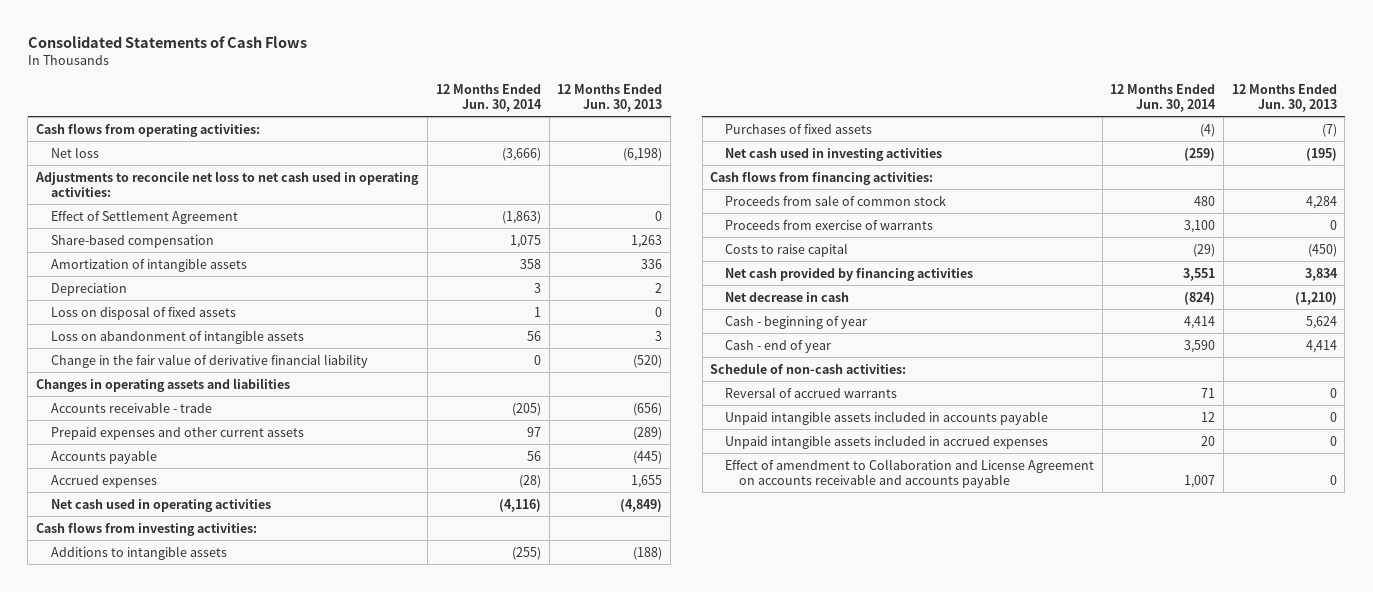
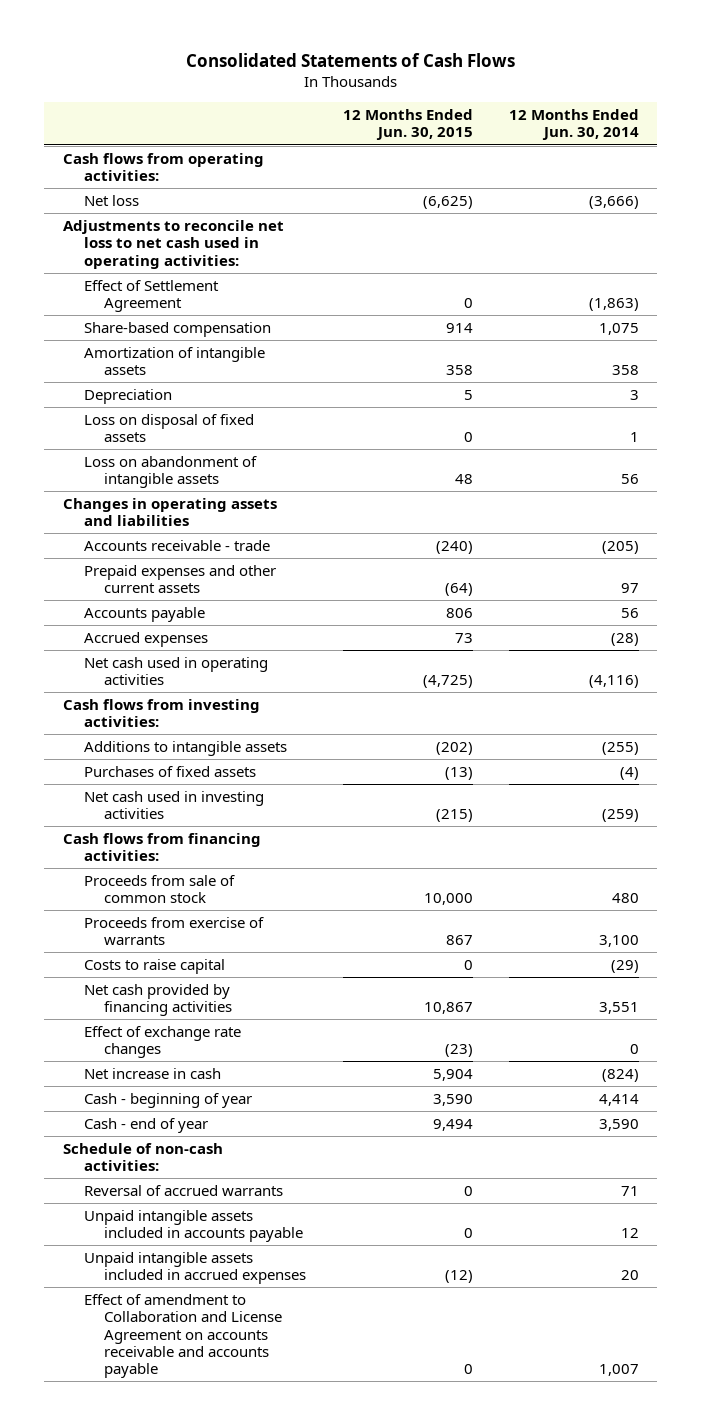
[557,83,663,113] 12 Months Ended Jun. 30, 2013 -> none
none -> [342,109,473,141] 12 Months Ended Jun. 30, 2015
[50,353,368,368] Change in the fair value of derivative financial liability -> none
none -> [83,1025,241,1059] Effect of exchange rate changes
[724,291,849,302] Net decrease in cash -> [83,1067,221,1079] Net increase in cash

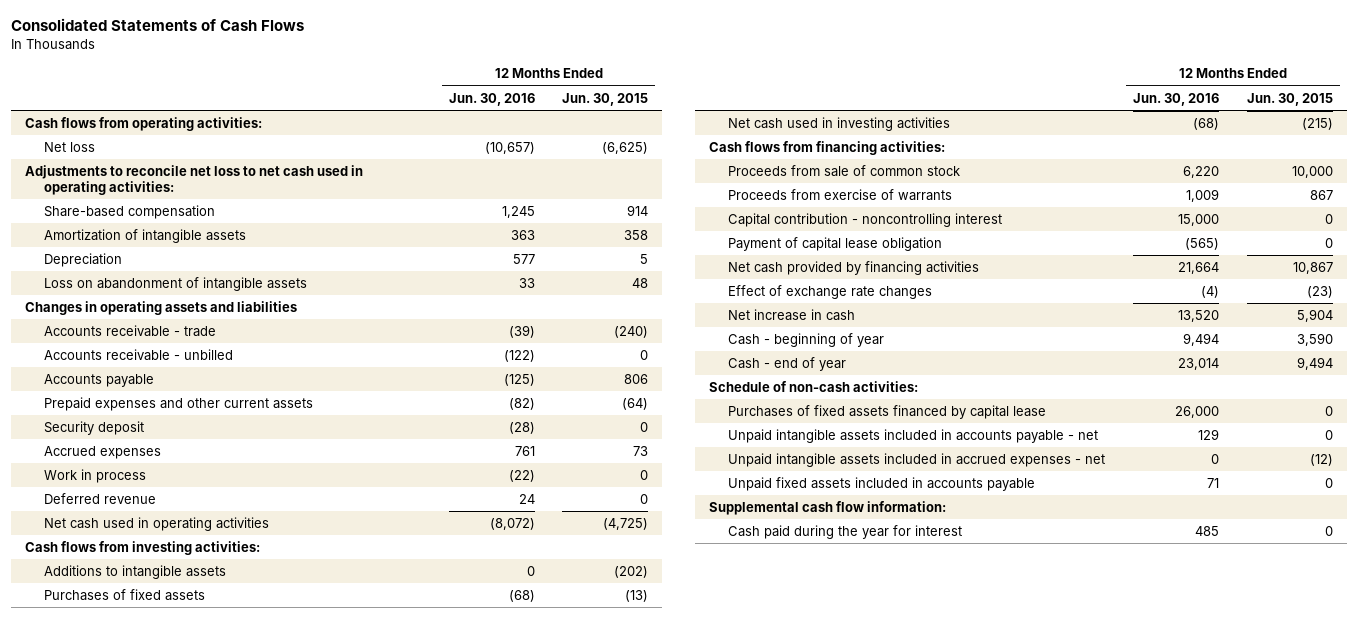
[509,109,640,141] 12 Months Ended Jun. 30, 2014 -> none
none -> [448,92,535,106] Jun. 30, 2016
[83,279,219,313] Effect of Settlement Agreement -> none
[83,413,254,443] Loss on disposal of fixed assets -> none
none -> [43,348,233,361] Accounts receivable - unbilled
[83,564,276,594] Prepaid expenses and other current assets -> [43,396,313,411] Prepaid expenses and other current assets
none -> [43,420,144,435] Security deposit
none -> [43,468,146,483] Work in process
none -> [43,492,156,504] Deferred revenue
[83,958,225,974] Costs to raise capital -> none
none -> [727,212,1002,227] Capital contribution - noncontrolling interest
none -> [727,236,942,251] Payment of capital lease obligation
[83,1184,283,1196] Reversal of accrued warrants -> none
[83,1293,283,1379] Effect of amendment to Collaboration and License Agreement on accounts receivable and accounts payable -> none
none -> [727,404,1046,419] Purchases of fixed assets financed by capital lease
[83,1209,304,1243] Unpaid intangible assets included in accounts payable -> [727,428,1098,443] Unpaid intangible assets included in accounts payable - net
[83,1251,307,1285] Unpaid intangible assets included in accrued expenses -> [727,452,1105,467] Unpaid intangible assets included in accrued expenses - net
none -> [727,476,1035,491] Unpaid fixed assets included in accounts payable
none -> [708,500,946,515] Supplemental cash flow information:
none -> [727,524,962,539] Cash paid during the year for interest

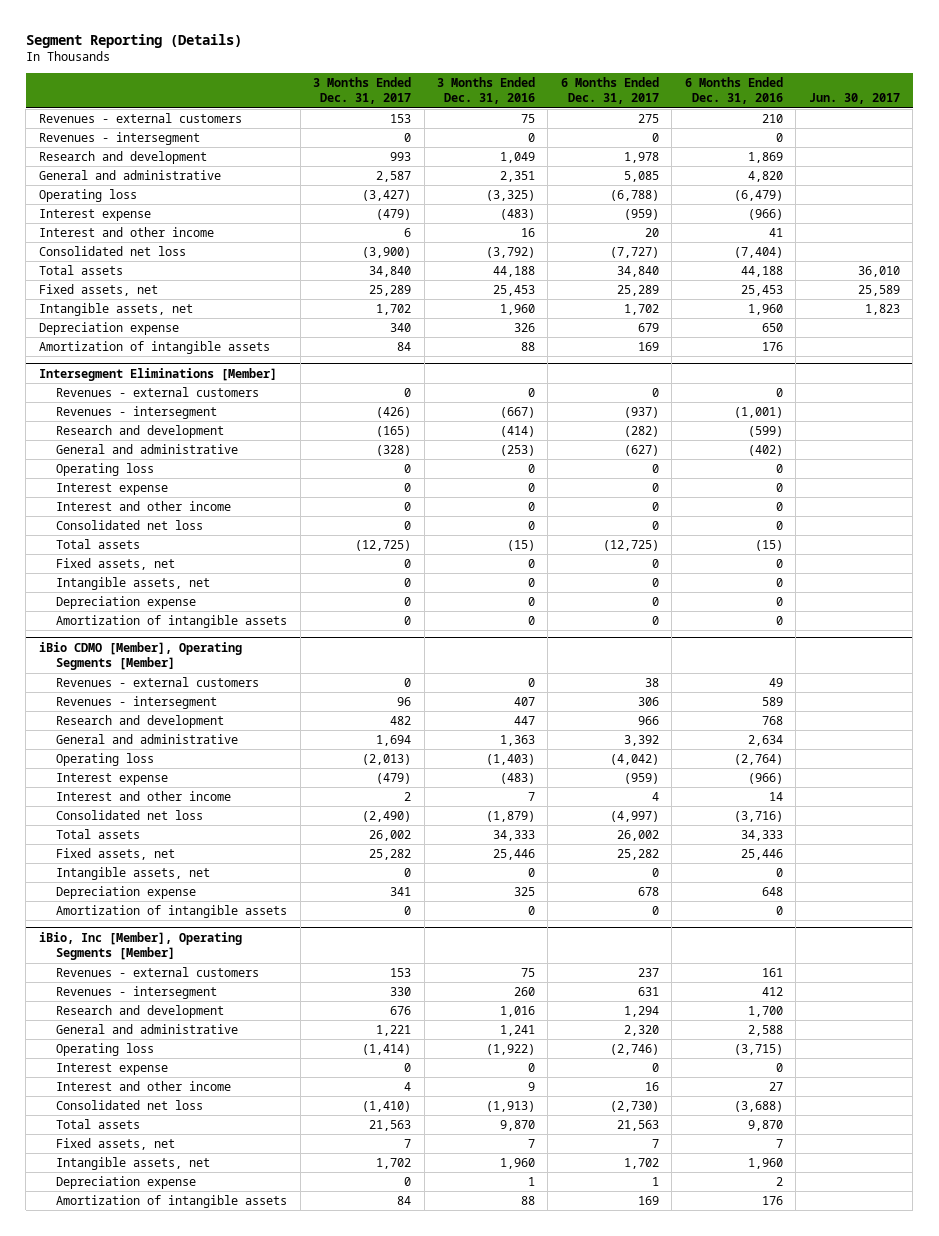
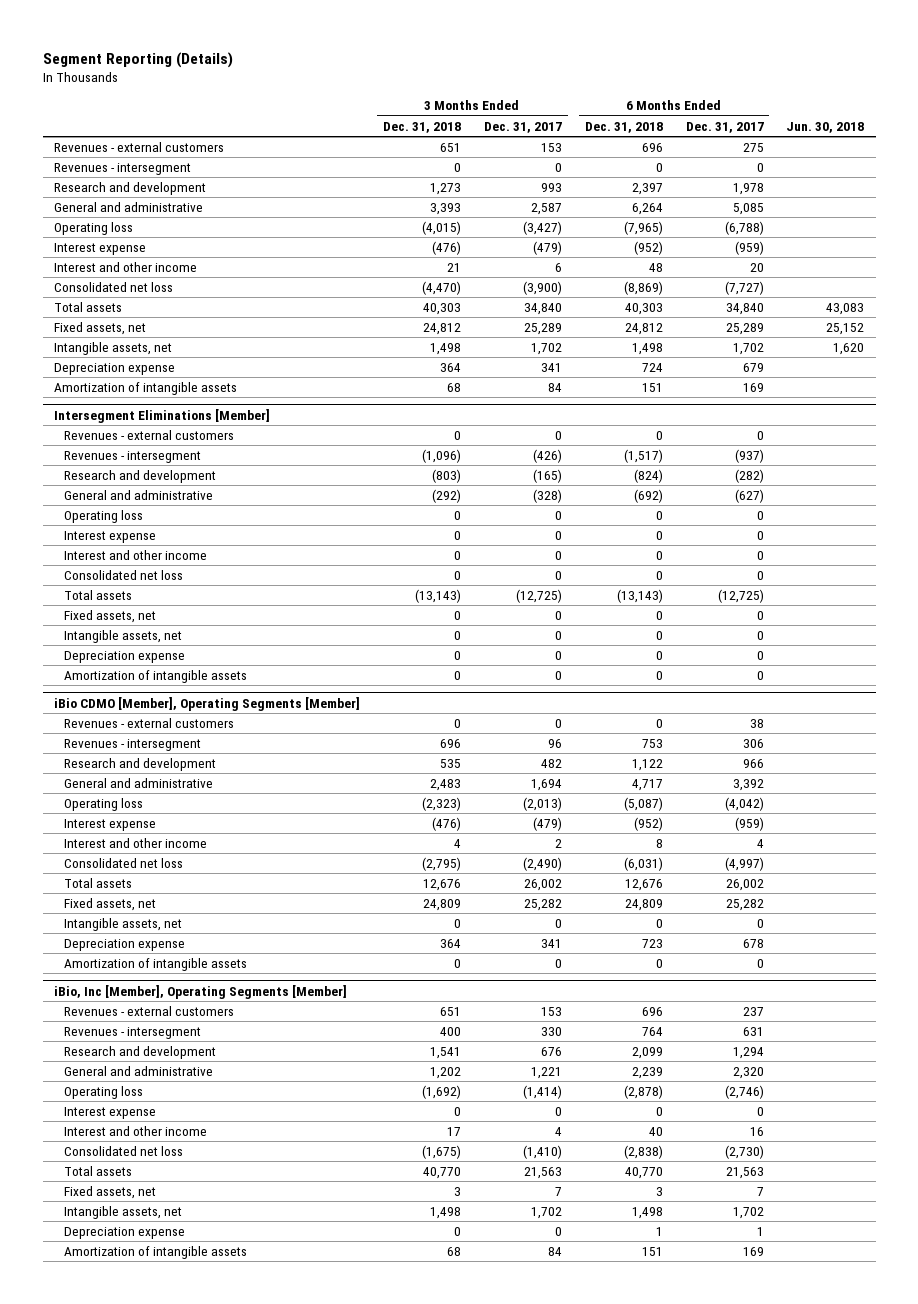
[437,76,536,105] 3 Months Ended Dec. 31, 2016 -> none
[684,76,783,105] 6 Months Ended Dec. 31, 2016 -> none
[808,93,900,105] Jun. 30, 2017 -> none
none -> [382,121,461,133] Dec. 31, 2018
none -> [584,121,663,133] Dec. 31, 2018
none -> [786,121,865,133] Jun. 30, 2018
[390,323,412,333] 340 -> [540,362,562,372] 341

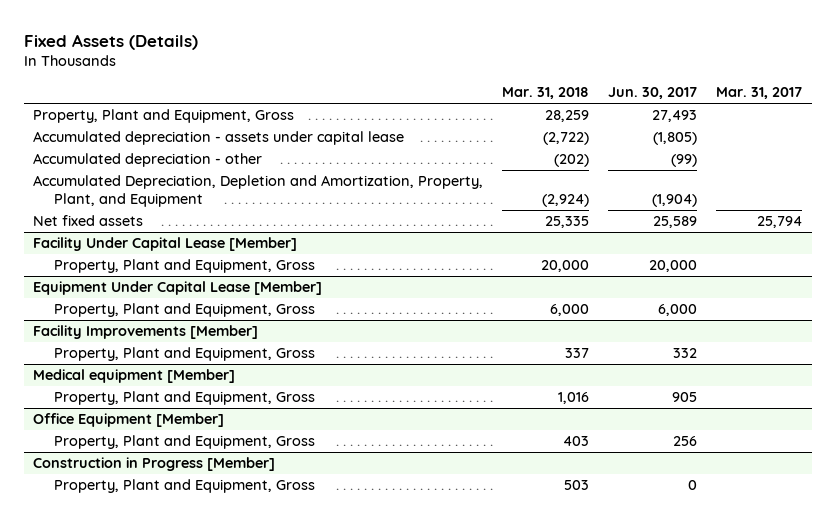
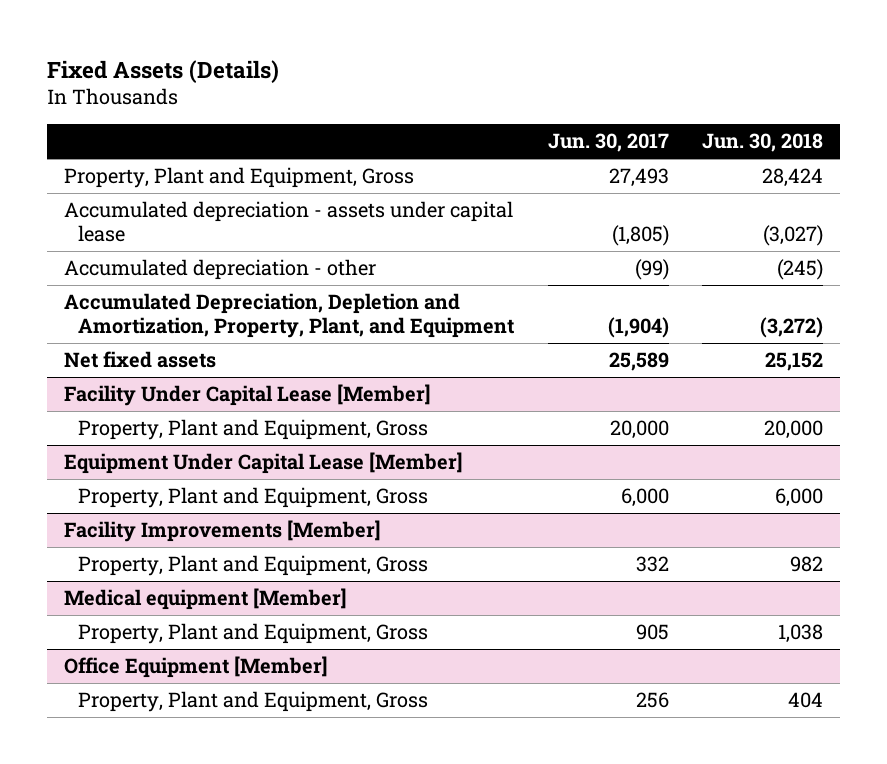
[502,87,590,100] Mar. 31, 2018 -> none
[716,87,803,100] Mar. 31, 2017 -> none
none -> [702,133,824,153] Jun. 30, 2018
[33,457,276,472] Construction in Progress [Member] -> none
[54,479,316,494] Property, Plant and Equipment, Gross -> none

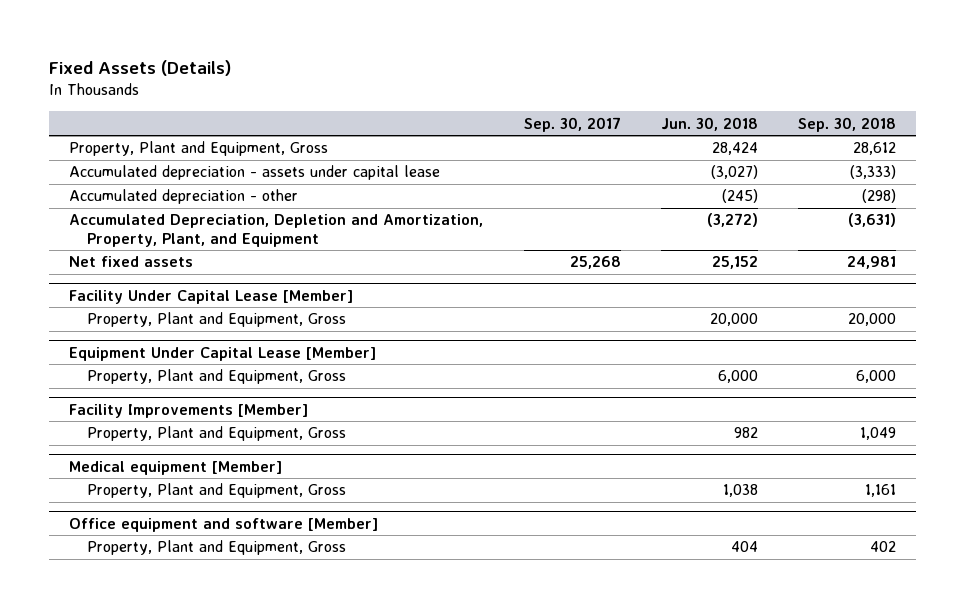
[547,133,669,153] Jun. 30, 2017 -> none
none -> [523,116,621,132] Sep. 30, 2017
none -> [797,116,896,132] Sep. 30, 2018
[63,656,328,679] Office Equipment [Member] -> [69,517,379,532] Office equipment and software [Member]

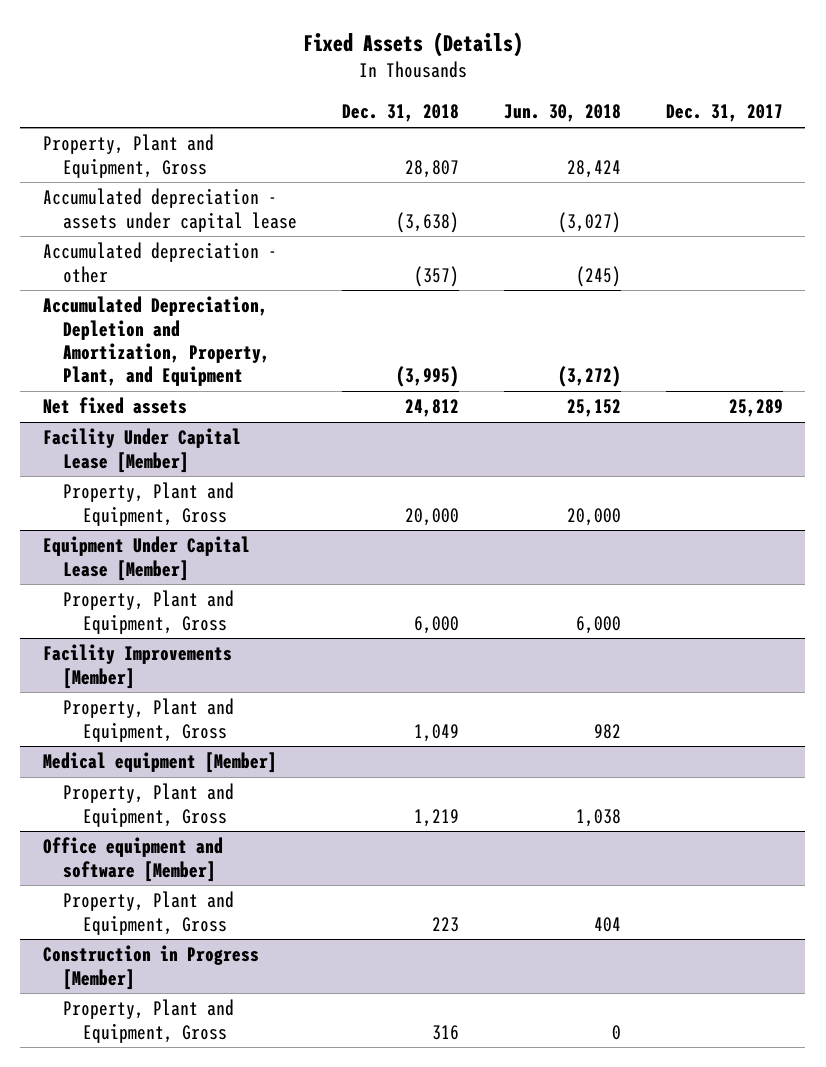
[523,116,621,132] Sep. 30, 2017 -> none
[797,116,896,132] Sep. 30, 2018 -> none
none -> [341,104,459,123] Dec. 31, 2018
none -> [665,104,783,123] Dec. 31, 2017
none -> [42,945,259,990] Construction in Progress [Member]
none -> [62,999,234,1043] Property, Plant and Equipment, Gross

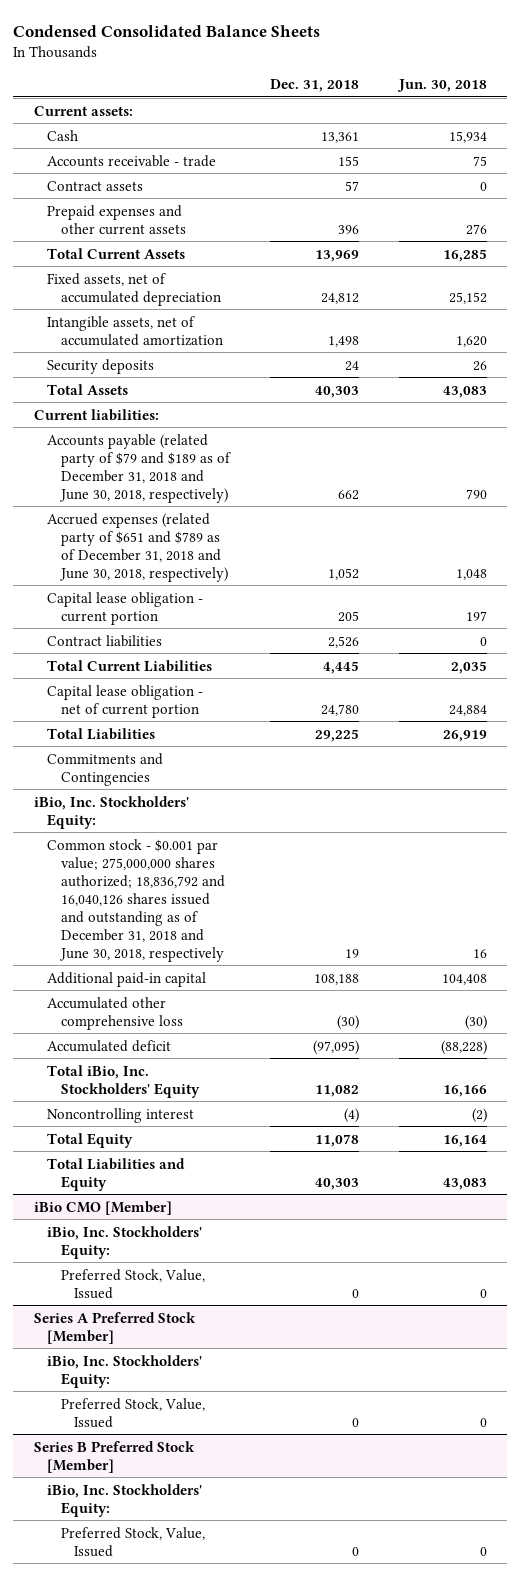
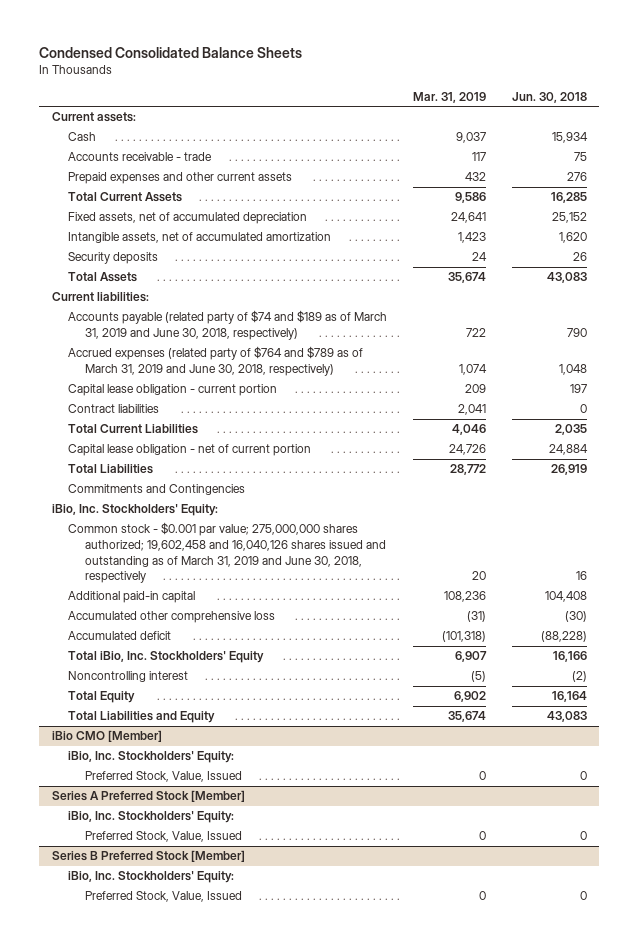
[269,79,359,93] Dec. 31, 2018 -> none
none -> [413,91,487,103] Mar. 31, 2019
[47,180,144,191] Contract assets -> none
[47,433,231,503] Accounts payable (related party of $79 and $189 as of December 31, 2018 and June 30, 2018, respectively) -> [68,310,388,341] Accounts payable (related party of $74 and $189 as of March 31, 2019 and June 30, 2018, respectively)
[47,512,228,582] Accrued expenses (related party of $651 and $789 as of December 31, 2018 and June 30, 2018, respectively) -> [68,346,364,377] Accrued expenses (related party of $764 and $789 as of March 31, 2019 and June 30, 2018, respectively)
[47,838,225,962] Common stock - $0.001 par value; 275,000,000 shares authorized; 18,836,792 and 16,040,126 shares issued and outstanding as of December 31, 2018 and June 30, 2018, respectively -> [68,522,386,584] Common stock - $0.001 par value; 275,000,000 shares authorized; 19,602,458 and 16,040,126 shares issued and outstanding as of March 31, 2019 and June 30, 2018, respectively

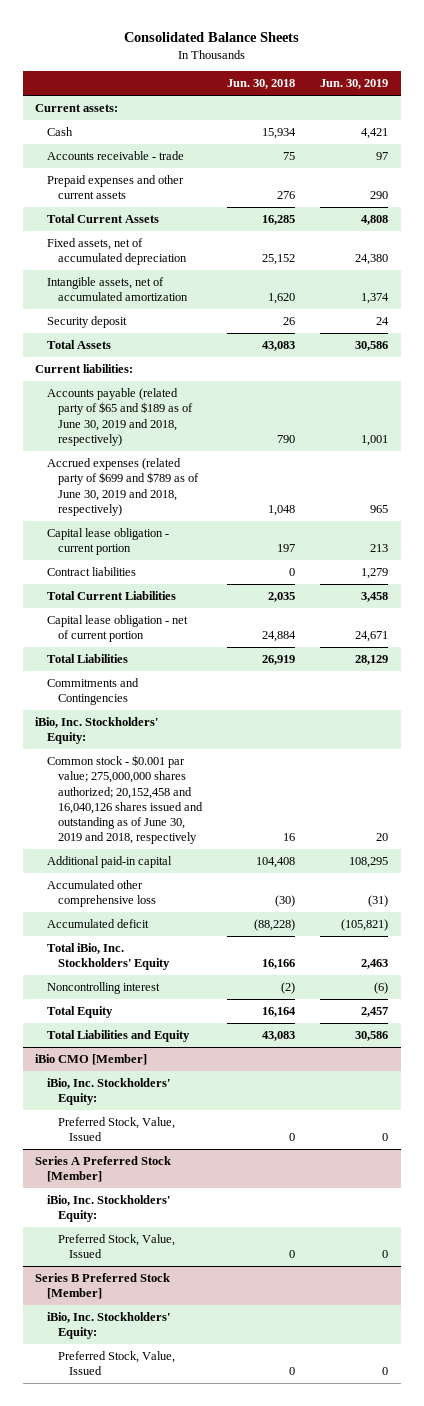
[38,46,302,58] Condensed Consolidated Balance Sheets -> [123,32,299,43] Consolidated Balance Sheets
[413,91,487,103] Mar. 31, 2019 -> none
none -> [320,79,389,90] Jun. 30, 2019
[68,252,159,265] Security deposits -> [46,316,127,329] Security deposit
[68,310,388,341] Accounts payable (related party of $74 and $189 as of March 31, 2019 and June 30, 2018, respectively) -> [46,388,193,446] Accounts payable (related party of $65 and $189 as of June 30, 2019 and 2018, respectively)
[68,346,364,377] Accrued expenses (related party of $764 and $789 as of March 31, 2019 and June 30, 2018, respectively) -> [46,458,199,516] Accrued expenses (related party of $699 and $789 as of June 30, 2019 and 2018, respectively)
[68,522,386,584] Common stock - $0.001 par value; 275,000,000 shares authorized; 19,602,458 and 16,040,126 shares issued and outstanding as of March 31, 2019 and June 30, 2018, respectively -> [46,755,203,845] Common stock - $0.001 par value; 275,000,000 shares authorized; 20,152,458 and 16,040,126 shares issued and outstanding as of June 30, 2019 and 2018, respectively

